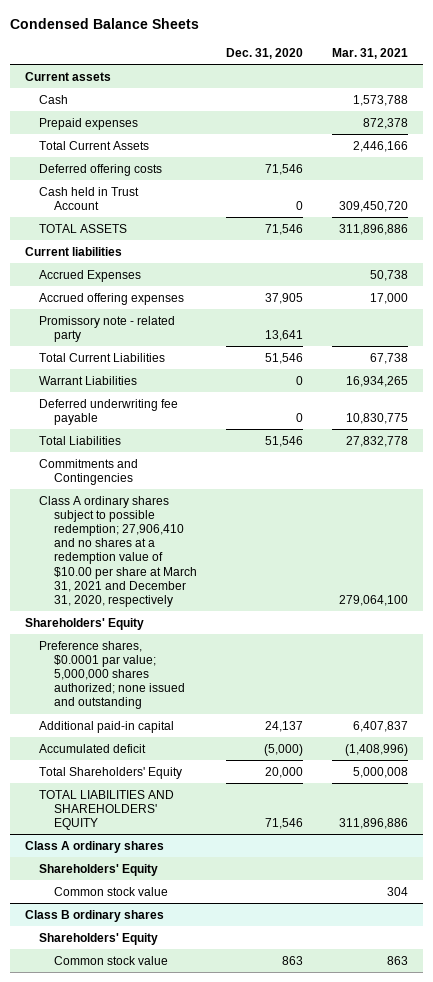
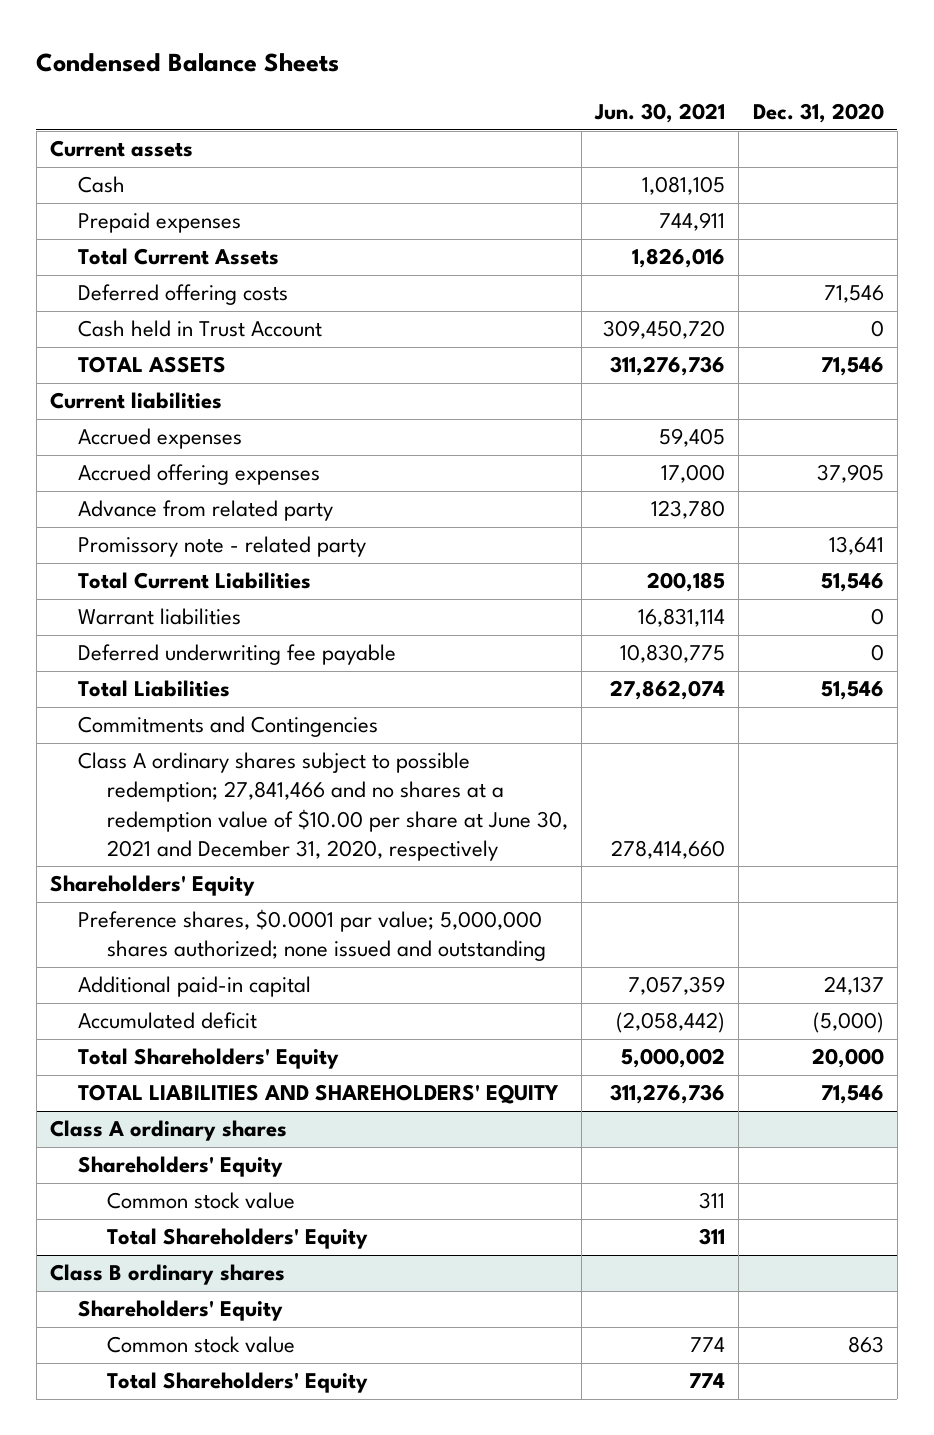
[332,47,409,59] Mar. 31, 2021 -> none
none -> [594,103,726,124] Jun. 30, 2021
[39,269,142,282] Accrued Expenses -> [78,428,243,450] Accrued expenses
none -> [78,500,334,522] Advance from related party
[39,375,138,385] Warrant Liabilities -> [78,608,242,626] Warrant liabilities
[39,495,197,608] Class A ordinary shares subject to possible redemption; 27,906,410 and no shares at a redemption value of $10.00 per share at March 31, 2021 and December 31, 2020, respectively -> [78,752,568,861] Class A ordinary shares subject to possible redemption; 27,841,466 and no shares at a redemption value of $10.00 per share at June 30, 2021 and December 31, 2020, respectively
none -> [106,1228,368,1250] Total Shareholders' Equity
none -> [106,1372,368,1394] Total Shareholders' Equity

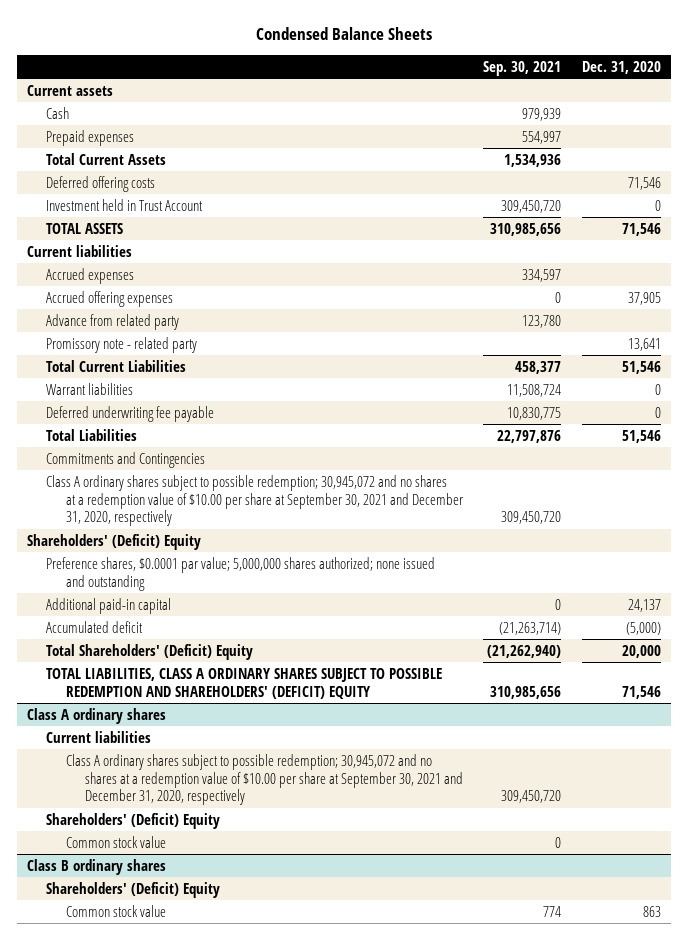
[594,103,726,124] Jun. 30, 2021 -> none
none -> [483,60,562,76] Sep. 30, 2021
[78,320,323,338] Cash held in Trust Account -> [46,198,204,211] Investment held in Trust Account
[78,752,568,861] Class A ordinary shares subject to possible redemption; 27,841,466 and no shares at a redemption value of $10.00 per share at June 30, 2021 and December 31, 2020, respectively -> [46,474,463,527] Class A ordinary shares subject to possible redemption; 30,945,072 and no shares at a redemption value of $10.00 per share at September 30, 2021 and December 31, 2020, respectively
[50,875,256,897] Shareholders' Equity -> [27,533,202,550] Shareholders' (Deficit) Equity
[78,1048,340,1070] Total Shareholders' Equity -> [46,643,254,660] Total Shareholders' (Deficit) Equity
[78,1084,560,1105] TOTAL LIABILITIES AND SHAREHOLDERS' EQUITY -> [46,667,443,699] TOTAL LIABILITIES, CLASS A ORDINARY SHARES SUBJECT TO POSSIBLE REDEMPTION AND SHAREHOLDERS' (DEFICIT) EQUITY
none -> [46,730,152,743] Current liabilities
none -> [65,753,463,806] Class A ordinary shares subject to possible redemption; 30,945,072 and no shares at a redemption value of $10.00 per share at September 30, 2021 and December 31, 2020, respectively
[78,1156,284,1178] Shareholders' Equity -> [46,812,221,829] Shareholders' (Deficit) Equity
[106,1228,368,1250] Total Shareholders' Equity -> none
[78,1300,284,1322] Shareholders' Equity -> [46,881,221,898] Shareholders' (Deficit) Equity
[106,1372,368,1394] Total Shareholders' Equity -> none

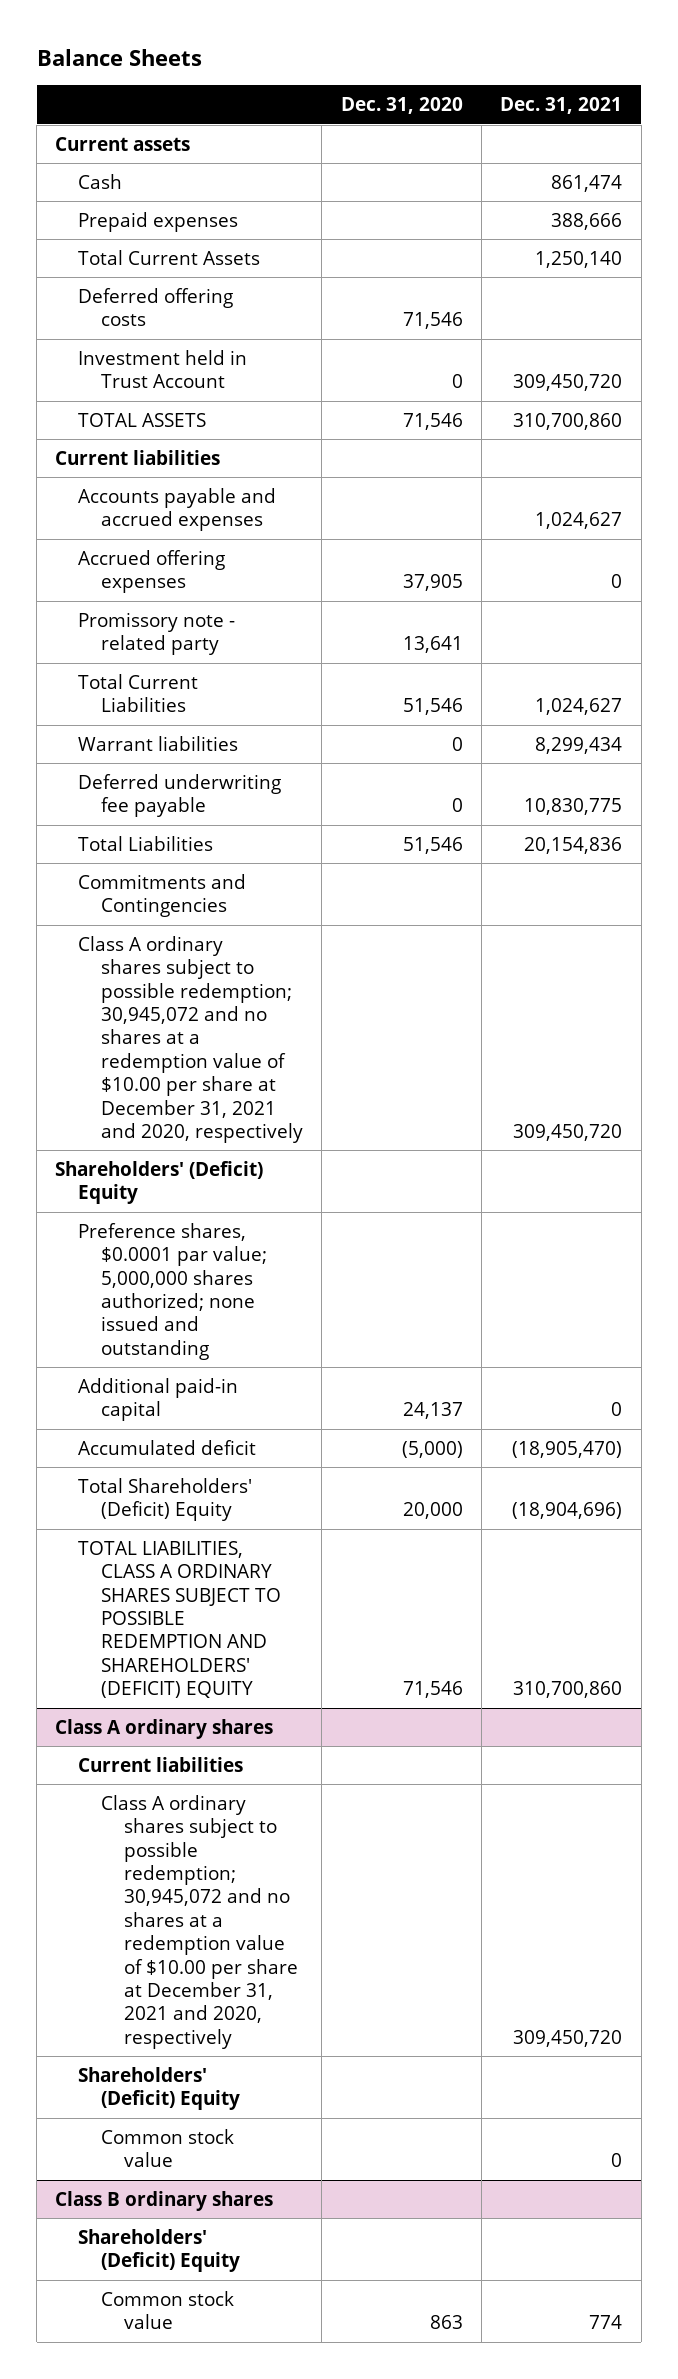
[256,27,433,41] Condensed Balance Sheets -> [36,49,202,67] Balance Sheets
[483,60,562,76] Sep. 30, 2021 -> none
none -> [500,97,623,115] Dec. 31, 2021
[46,267,135,284] Accrued expenses -> none
none -> [78,488,277,532] Accounts payable and accrued expenses
[46,313,180,330] Advance from related party -> none
[46,474,463,527] Class A ordinary shares subject to possible redemption; 30,945,072 and no shares at a redemption value of $10.00 per share at September 30, 2021 and December 31, 2020, respectively -> [78,936,303,1143] Class A ordinary shares subject to possible redemption; 30,945,072 and no shares at a redemption value of $10.00 per share at December 31, 2021 and 2020, respectively
[65,753,463,806] Class A ordinary shares subject to possible redemption; 30,945,072 and no shares at a redemption value of $10.00 per share at September 30, 2021 and December 31, 2020, respectively -> [100,1795,298,2049] Class A ordinary shares subject to possible redemption; 30,945,072 and no shares at a redemption value of $10.00 per share at December 31, 2021 and 2020, respectively

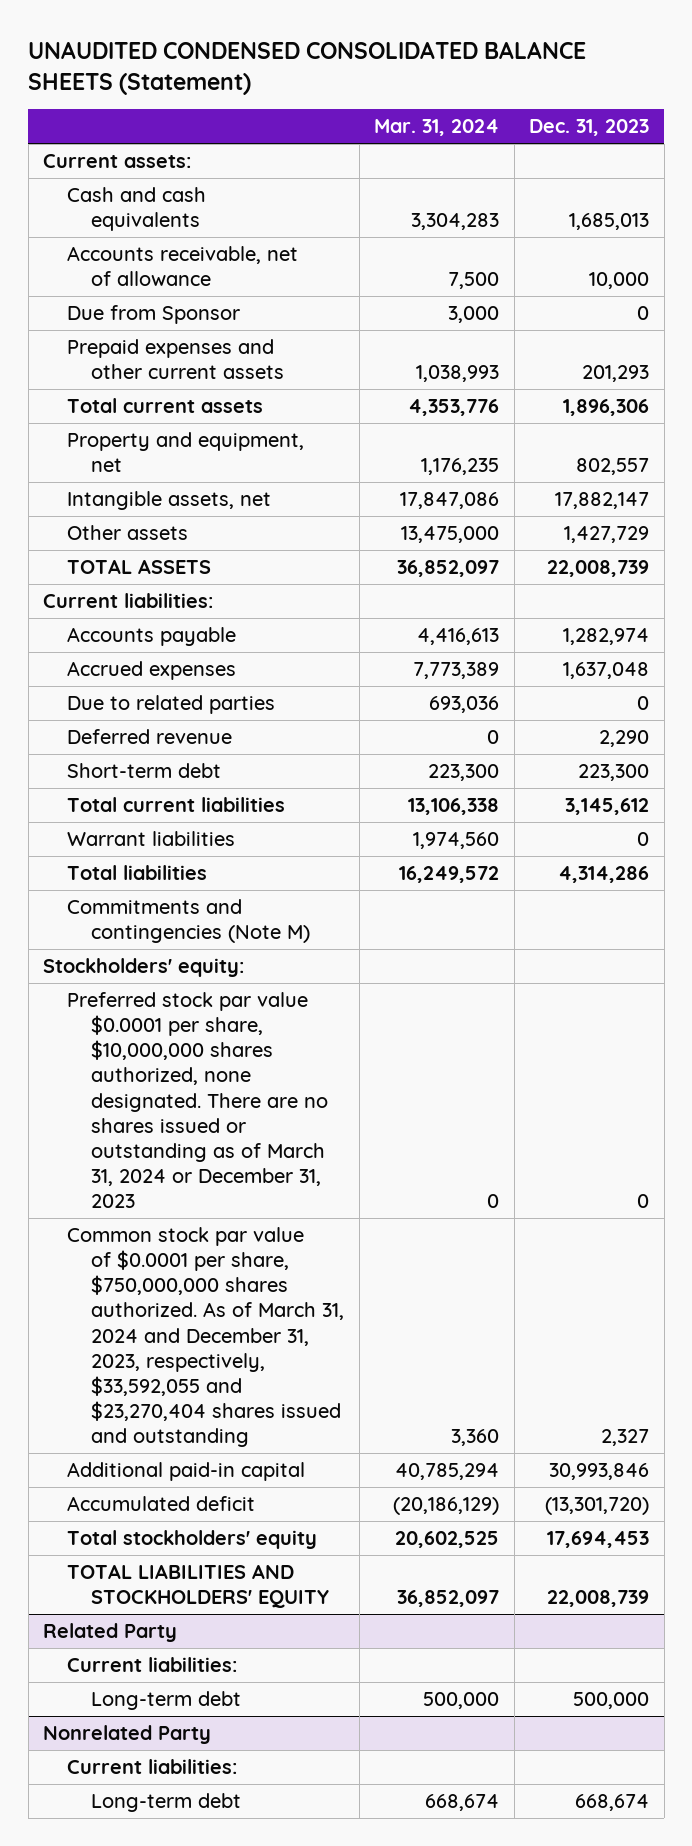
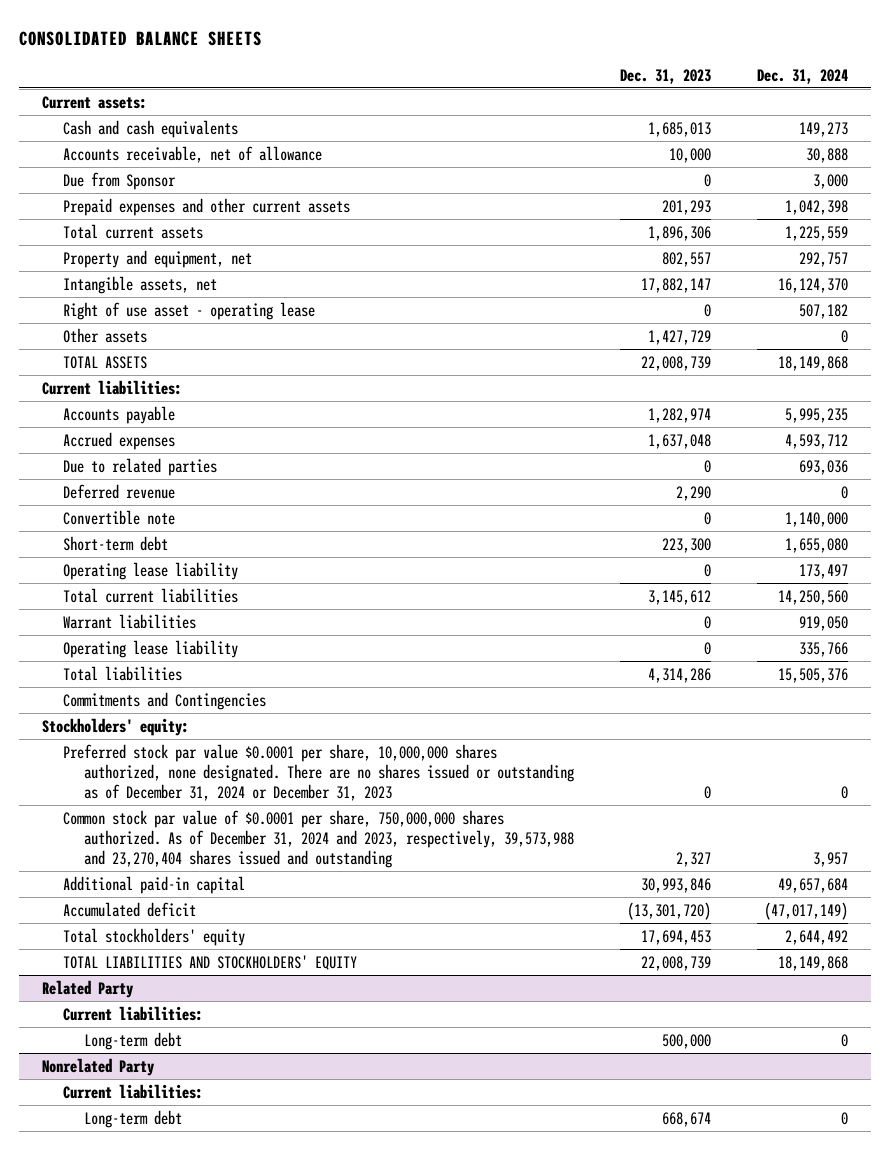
[28,40,587,95] UNAUDITED CONDENSED CONSOLIDATED BALANCE SHEETS (Statement) -> [19,31,263,47] CONSOLIDATED BALANCE SHEETS
[374,119,500,137] Mar. 31, 2024 -> none
none -> [756,68,848,84] Dec. 31, 2024
none -> [62,301,315,320] Right of use asset - operating lease
none -> [62,509,175,525] Convertible note
none -> [62,561,238,580] Operating lease liability
none -> [62,639,238,658] Operating lease liability
[67,898,311,944] Commitments and contingencies (Note M) -> [62,691,266,710] Commitments and Contingencies
[67,991,329,1209] Preferred stock par value $0.0001 per share, $10,000,000 shares authorized, none designated. There are no shares issued or outstanding as of March 31, 2024 or December 31, 2023 -> [62,743,574,802] Preferred stock par value $0.0001 per share, 10,000,000 shares authorized, none designated. There are no shares issued or outstanding as of December 31, 2024 or December 31, 2023
[67,1226,345,1448] Common stock par value of $0.0001 per share, $750,000,000 shares authorized. As of March 31, 2024 and December 31, 2023, respectively, $33,592,055 and $23,270,404 shares issued and outstanding -> [62,809,574,869] Common stock par value of $0.0001 per share, 750,000,000 shares authorized. As of December 31, 2024 and 2023, respectively, 39,573,988 and 23,270,404 shares issued and outstanding

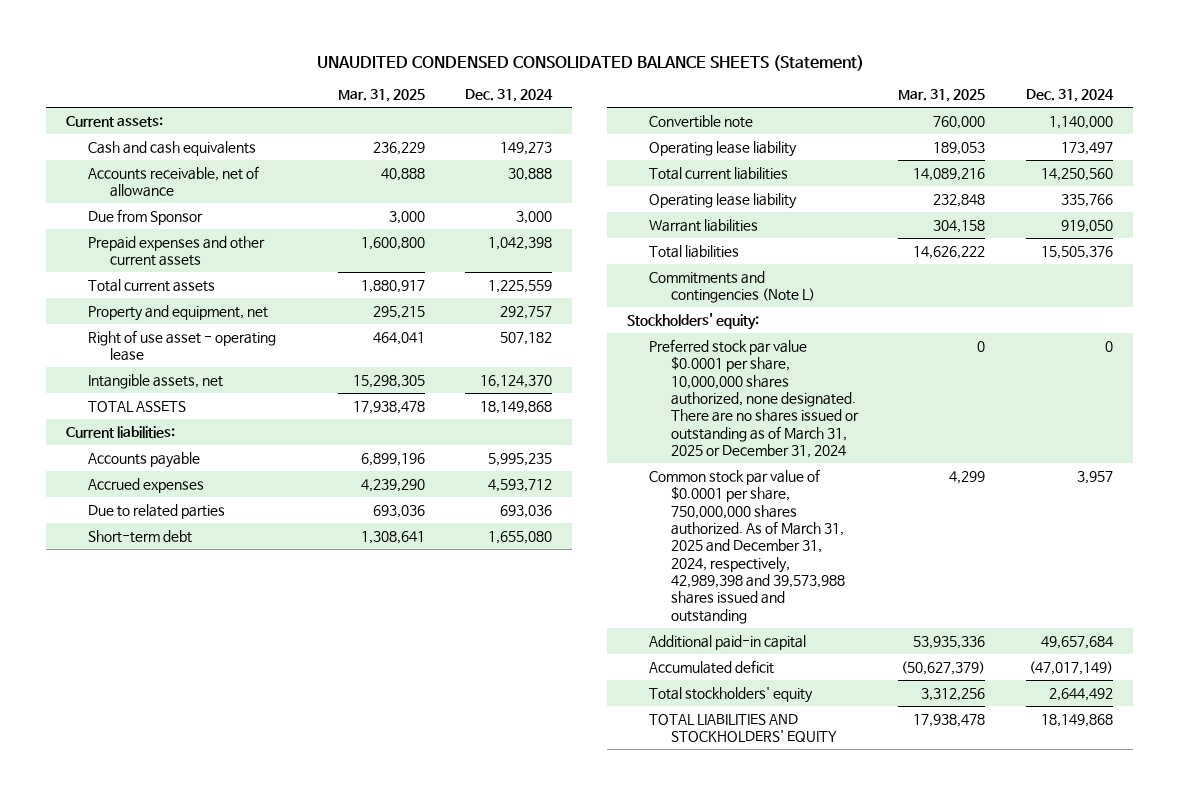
[19,31,263,47] CONSOLIDATED BALANCE SHEETS -> [316,54,864,71] UNAUDITED CONDENSED CONSOLIDATED BALANCE SHEETS (Statement)
[619,68,711,84] Dec. 31, 2023 -> none
none -> [337,89,425,103] Mar. 31, 2025
[62,327,147,343] Other assets -> none
[62,275,217,294] Intangible assets, net -> [88,373,224,389] Intangible assets, net
[62,483,175,499] Deferred revenue -> none
[62,509,175,525] Convertible note -> [649,114,754,128] Convertible note
[62,613,196,629] Warrant liabilities -> [649,218,759,232] Warrant liabilities
[62,691,266,710] Commitments and Contingencies -> [649,270,815,304] Commitments and contingencies (Note L)
[62,743,574,802] Preferred stock par value $0.0001 per share, 10,000,000 shares authorized, none designated. There are no shares issued or outstanding as of December 31, 2024 or December 31, 2023 -> [649,338,859,459] Preferred stock par value $0.0001 per share, 10,000,000 shares authorized, none designated. There are no shares issued or outstanding as of March 31, 2025 or December 31, 2024
[62,809,574,869] Common stock par value of $0.0001 per share, 750,000,000 shares authorized. As of December 31, 2024 and 2023, respectively, 39,573,988 and 23,270,404 shares issued and outstanding -> [649,468,845,624] Common stock par value of $0.0001 per share, 750,000,000 shares authorized. As of March 31, 2025 and December 31, 2024, respectively, 42,989,398 and 39,573,988 shares issued and outstanding
[42,979,134,998] Related Party -> none
[62,1005,203,1021] Current liabilities: -> none
[83,1031,182,1050] Long-term debt -> none
[42,1057,155,1076] Nonrelated Party -> none
[62,1083,203,1099] Current liabilities: -> none
[83,1109,182,1128] Long-term debt -> none

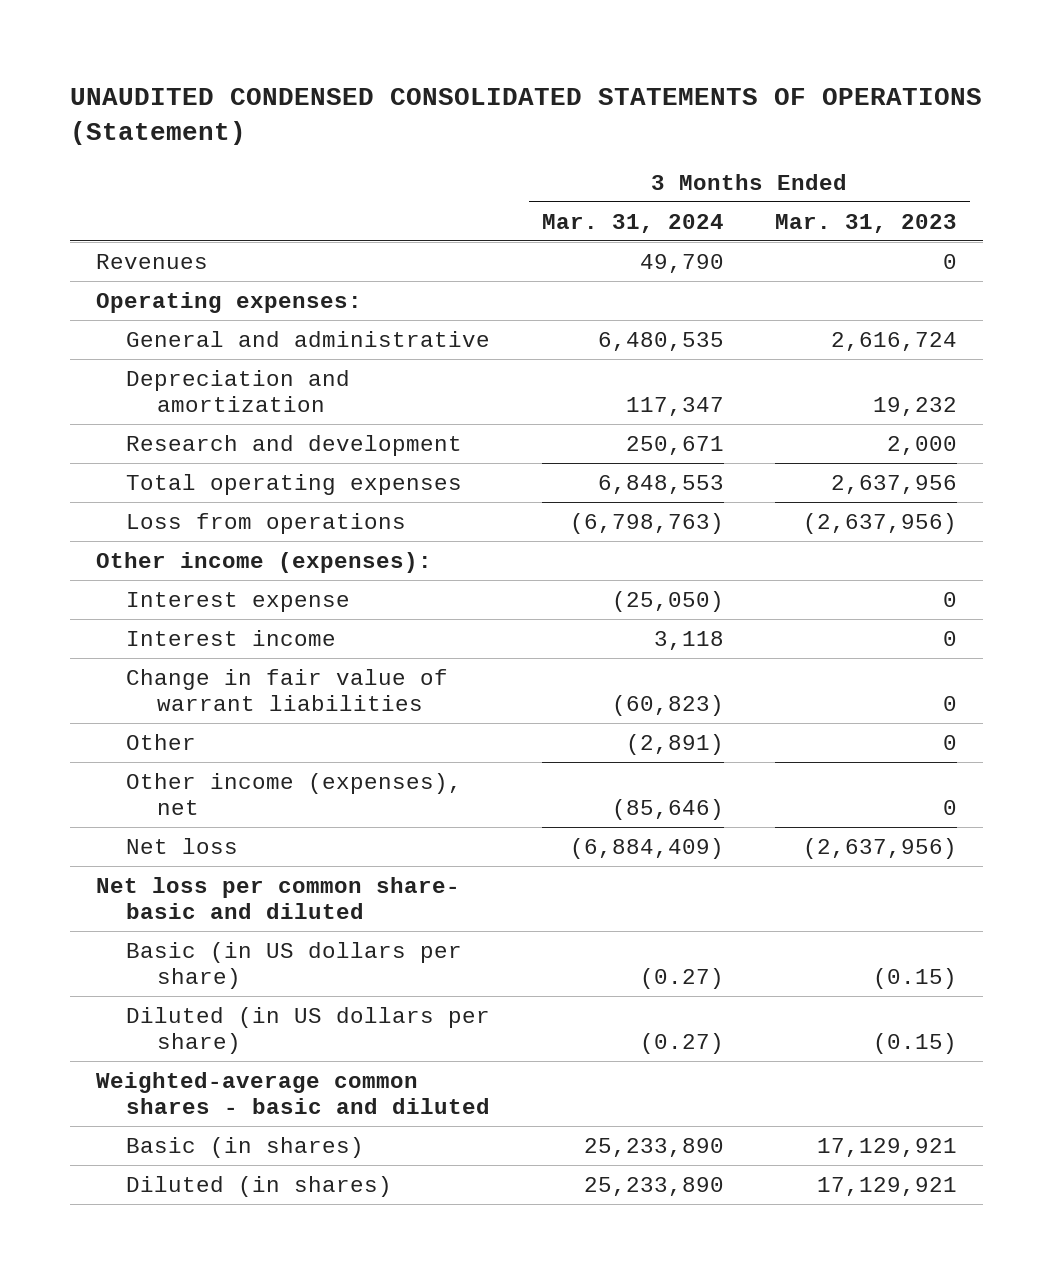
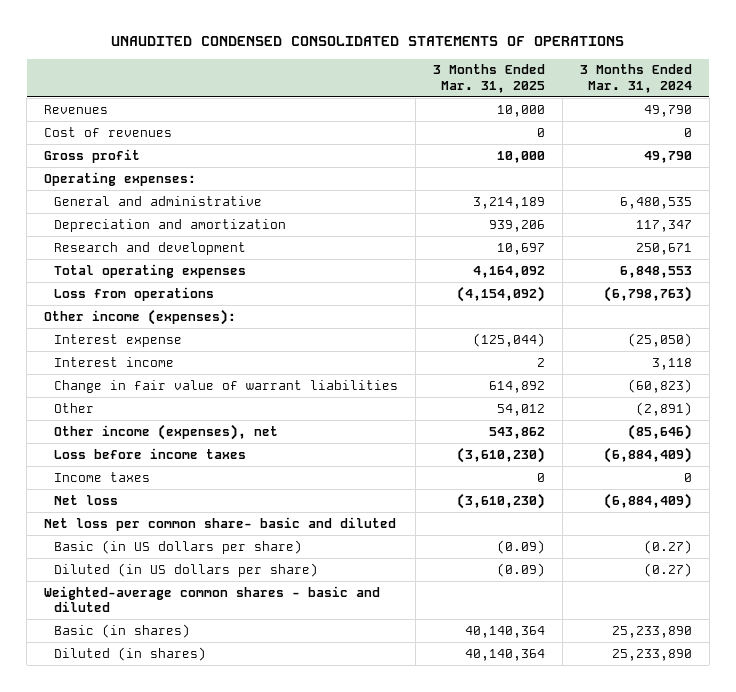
[70,88,983,146] UNAUDITED CONDENSED CONSOLIDATED STATEMENTS OF OPERATIONS (Statement) -> [111,36,625,47] UNAUDITED CONDENSED CONSOLIDATED STATEMENTS OF OPERATIONS
[774,213,957,233] Mar. 31, 2023 -> none
none -> [432,64,545,93] 3 Months Ended Mar. 31, 2025
none -> [44,126,173,137] Cost of revenues
none -> [44,148,141,163] Gross profit
none -> [53,447,246,459] Loss before income taxes
none -> [53,471,150,482] Income taxes

